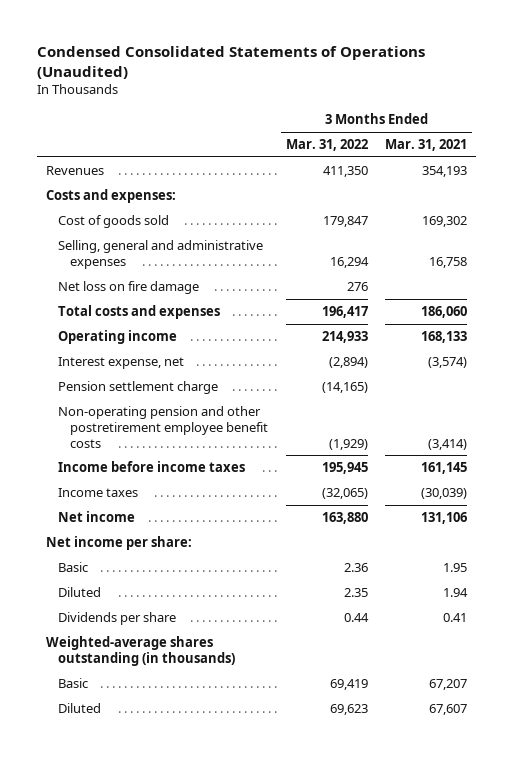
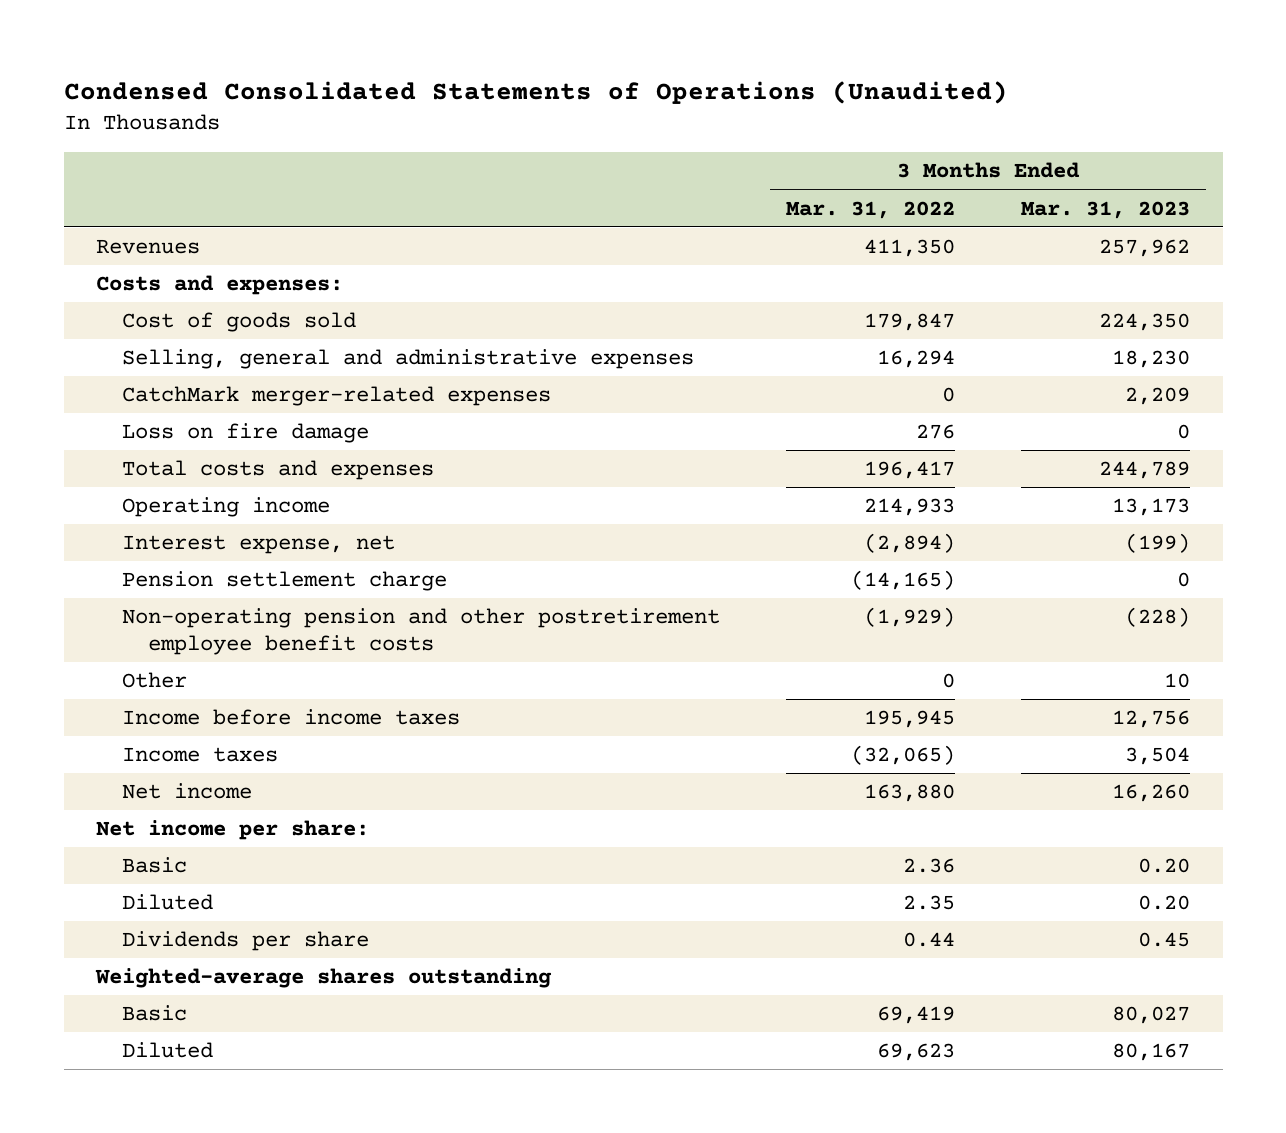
[385,139,468,152] Mar. 31, 2021 -> none
none -> [1020,200,1190,219] Mar. 31, 2023
none -> [122,386,552,407] CatchMark merger-related expenses
[57,281,199,295] Net loss on fire damage -> [122,423,370,444] Loss on fire damage
none -> [122,672,188,689] Other
[45,636,235,666] Weighted-average shares outstanding (in thousands) -> [95,968,553,989] Weighted-average shares outstanding

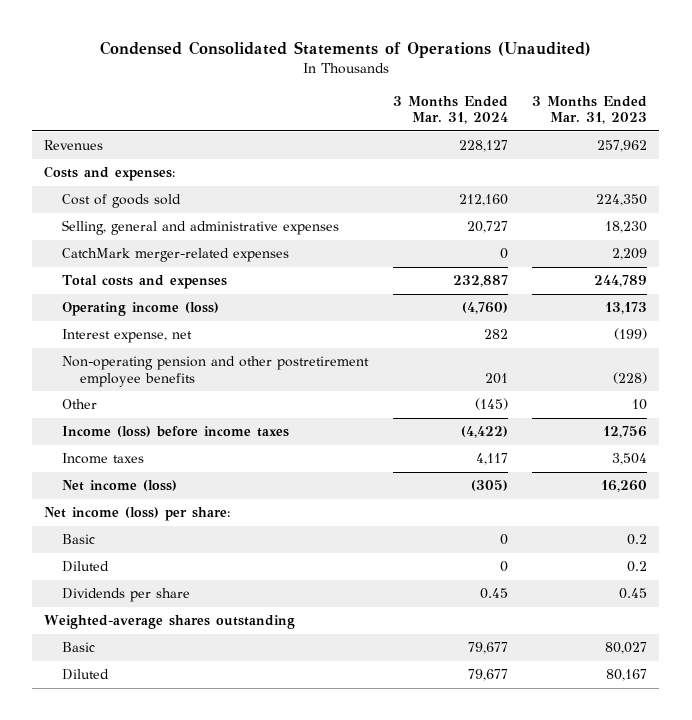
[785,200,955,219] Mar. 31, 2022 -> none
none -> [392,95,508,125] 3 Months Ended Mar. 31, 2024
[122,423,370,444] Loss on fire damage -> none
[122,497,331,518] Operating income -> [62,302,220,317] Operating income (loss)
[122,571,448,592] Pension settlement charge -> none
[122,608,721,655] Non-operating pension and other postretirement employee benefit costs -> [62,356,370,387] Non-operating pension and other postretirement employee benefits
[122,709,461,726] Income before income taxes -> [62,426,290,438] Income (loss) before income taxes
[122,783,253,800] Net income -> [62,480,178,492] Net income (loss)
[96,820,370,841] Net income per share: -> [44,507,231,522] Net income (loss) per share:
[1137,858,1190,874] 0.20 -> [627,534,648,546] 0.2
[1137,895,1190,911] 0.20 -> [627,561,648,573] 0.2

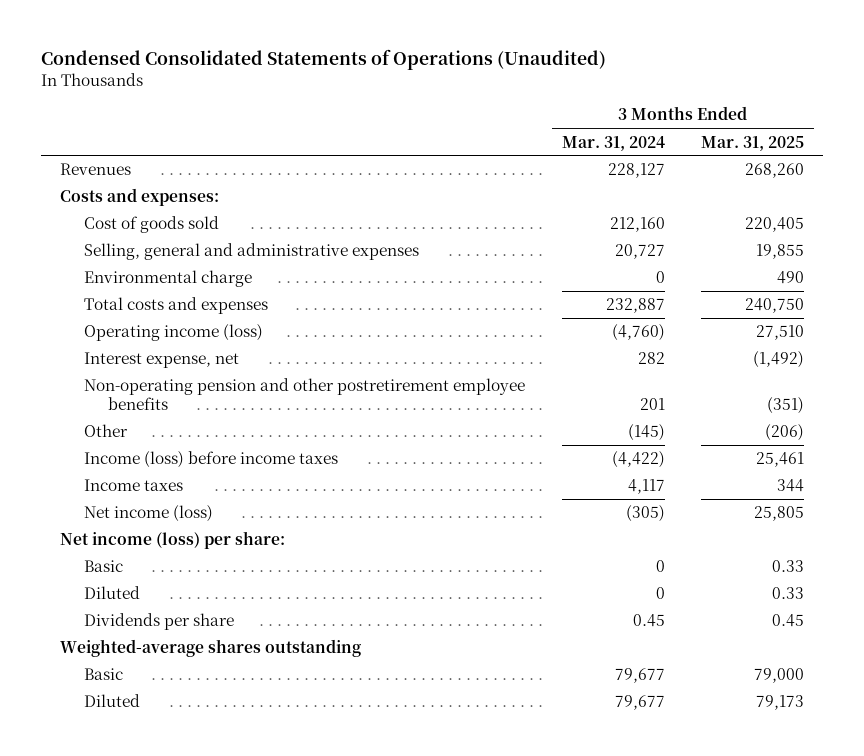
[532,95,648,125] 3 Months Ended Mar. 31, 2023 -> none
none -> [701,135,805,151] Mar. 31, 2025
[62,248,290,263] CatchMark merger-related expenses -> none
none -> [83,270,252,288] Environmental charge

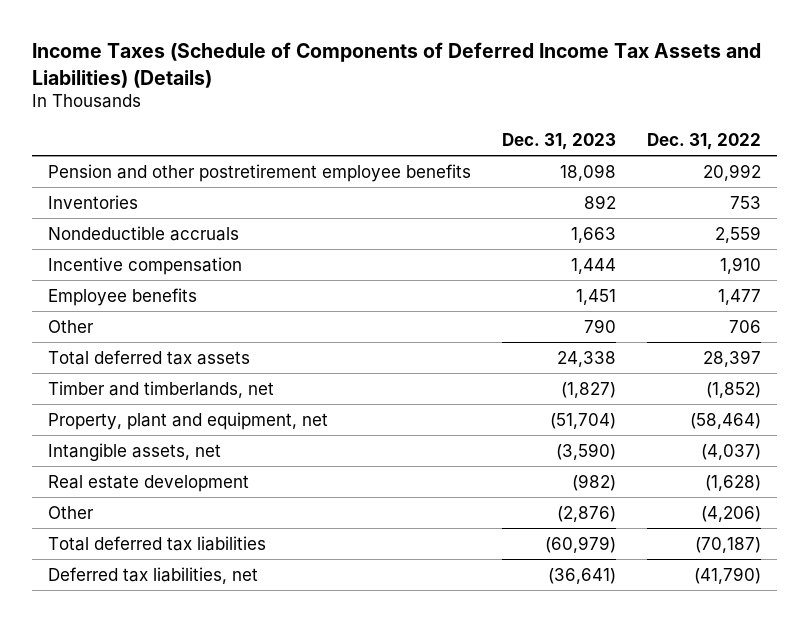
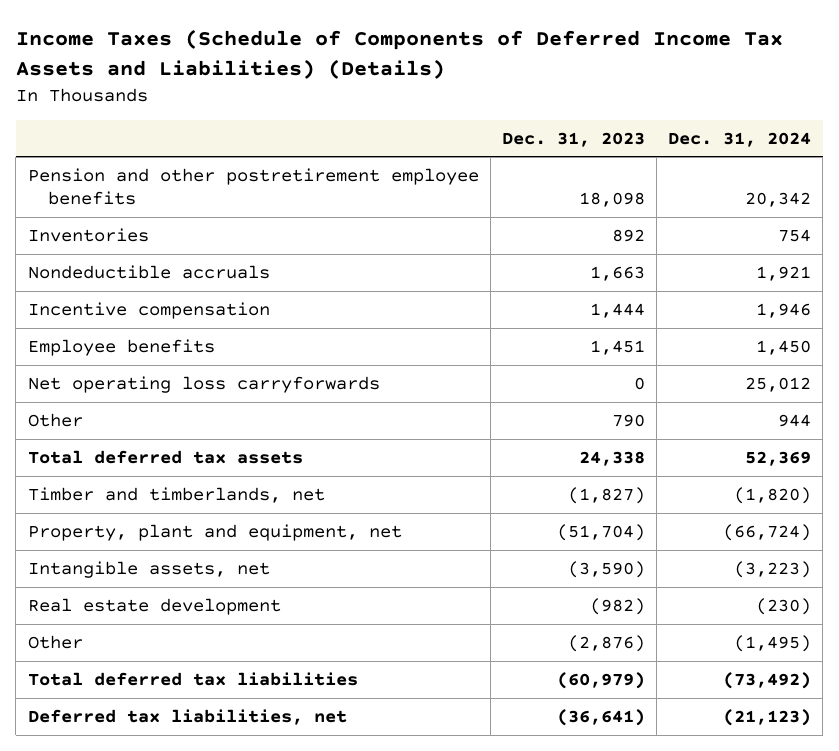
[647,132,762,150] Dec. 31, 2022 -> none
none -> [668,131,812,147] Dec. 31, 2024
none -> [27,375,380,393] Net operating loss carryforwards

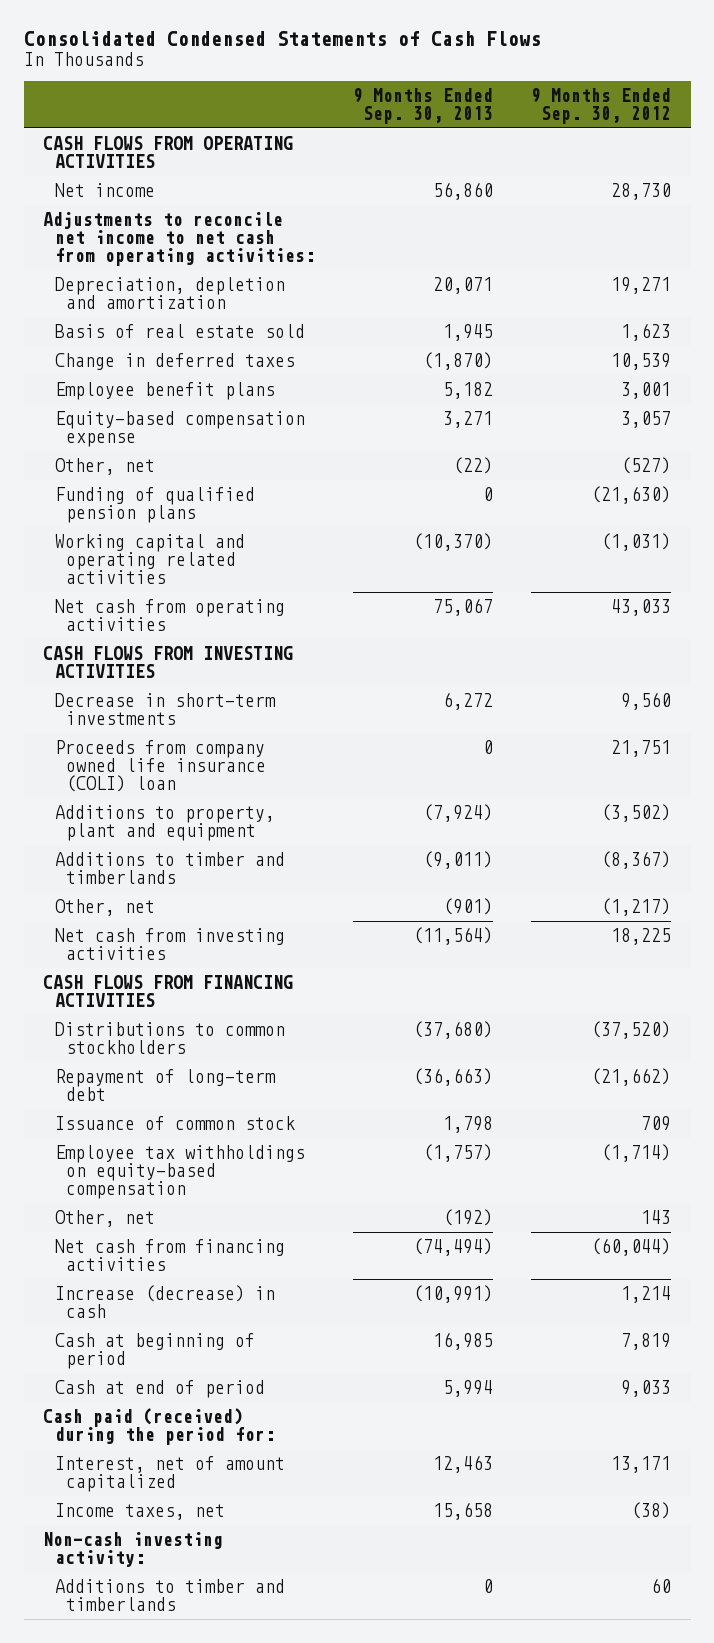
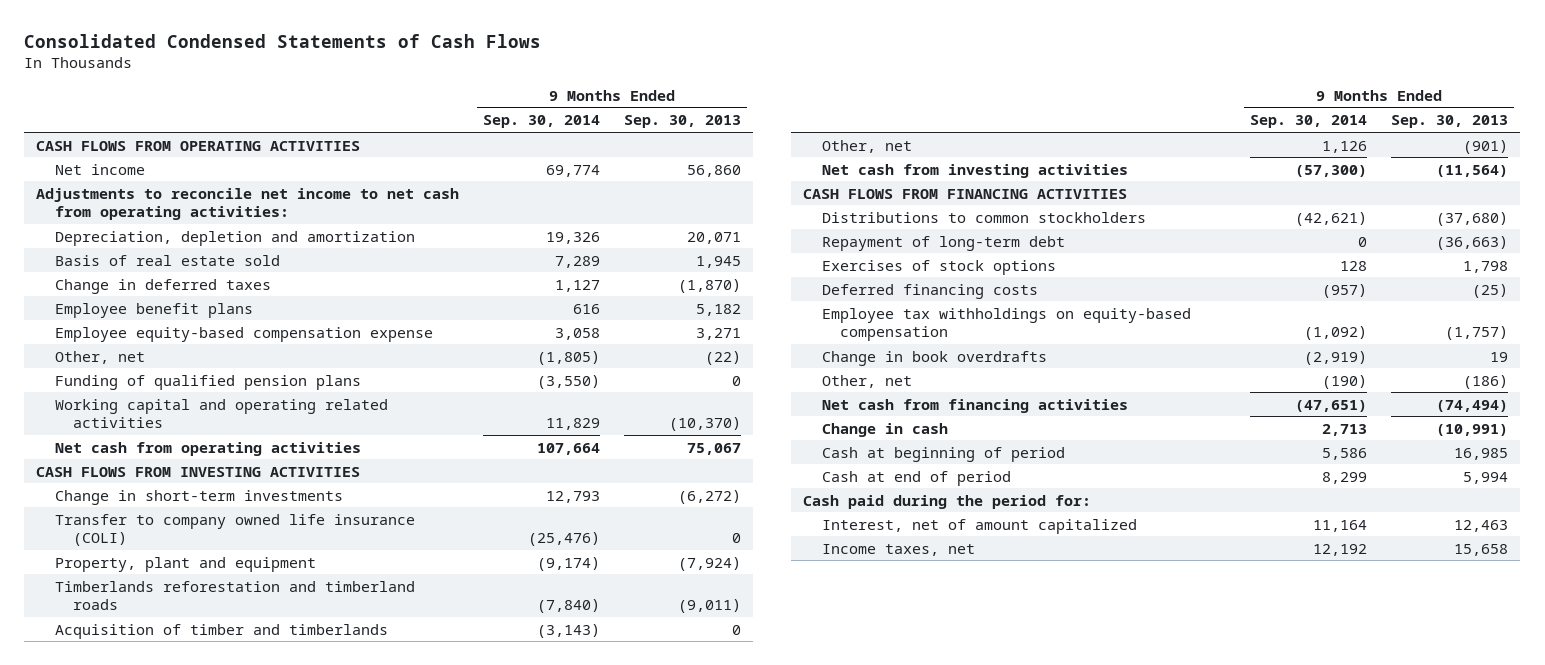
[531,87,672,124] 9 Months Ended Sep. 30, 2012 -> none
none -> [483,115,601,129] Sep. 30, 2014
[54,411,305,448] Equity-based compensation expense -> [54,326,433,342] Employee equity-based compensation expense
[54,693,276,726] Decrease in short-term investments -> [54,489,343,505] Change in short-term investments
[443,692,494,711] 6,272 -> [678,489,742,504] (6,272)
[54,740,267,793] Proceeds from company owned life insurance (COLI) loan -> [54,513,415,547] Transfer to company owned life insurance (COLI)
[54,805,275,842] Additions to property, plant and equipment -> [54,556,316,572] Property, plant and equipment
[54,852,285,885] Additions to timber and timberlands -> [54,580,415,611] Timberlands reforestation and timberland roads
none -> [54,623,388,639] Acquisition of timber and timberlands
[54,1116,295,1131] Issuance of common stock -> [821,259,1056,275] Exercises of stock options
none -> [821,283,1038,299] Deferred financing costs
none -> [821,350,1047,366] Change in book overdrafts
[443,1209,494,1227] (192) -> [1463,374,1509,389] (186)
[54,1285,275,1319] Increase (decrease) in cash -> [821,422,948,437] Change in cash
[43,1408,275,1446] Cash paid (received) during the period for: -> [803,494,1092,509] Cash paid during the period for:
[43,1532,224,1568] Non-cash investing activity: -> none
[54,1579,285,1612] Additions to timber and timberlands -> none

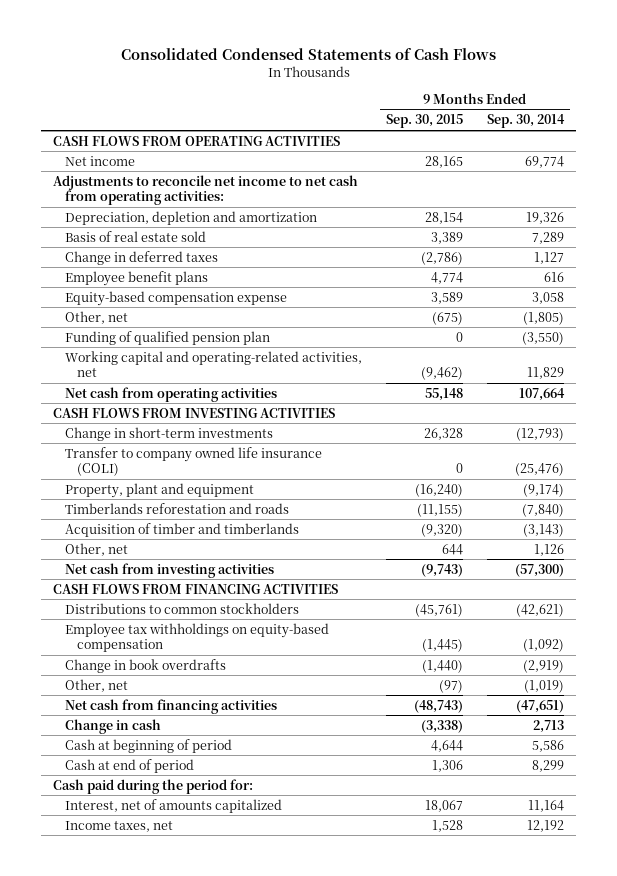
[624,115,742,129] Sep. 30, 2013 -> none
none -> [386,114,464,129] Sep. 30, 2015
[54,326,433,342] Employee equity-based compensation expense -> [65,290,288,306] Equity-based compensation expense
[54,374,361,390] Funding of qualified pension plans -> [65,330,271,345] Funding of qualified pension plan
[54,398,388,429] Working capital and operating related activities -> [65,350,363,378] Working capital and operating-related activities, net
[546,490,601,503] 12,793 -> [516,427,565,441] (12,793)
[54,580,415,611] Timberlands reforestation and timberland roads -> [65,502,290,514] Timberlands reforestation and roads
[821,235,1065,251] Repayment of long-term debt -> none
[821,259,1056,275] Exercises of stock options -> none
[821,283,1038,299] Deferred financing costs -> none
[1322,374,1368,389] (190) -> [524,679,565,693] (1,019)
[821,518,1137,534] Interest, net of amount capitalized -> [65,798,283,813] Interest, net of amounts capitalized

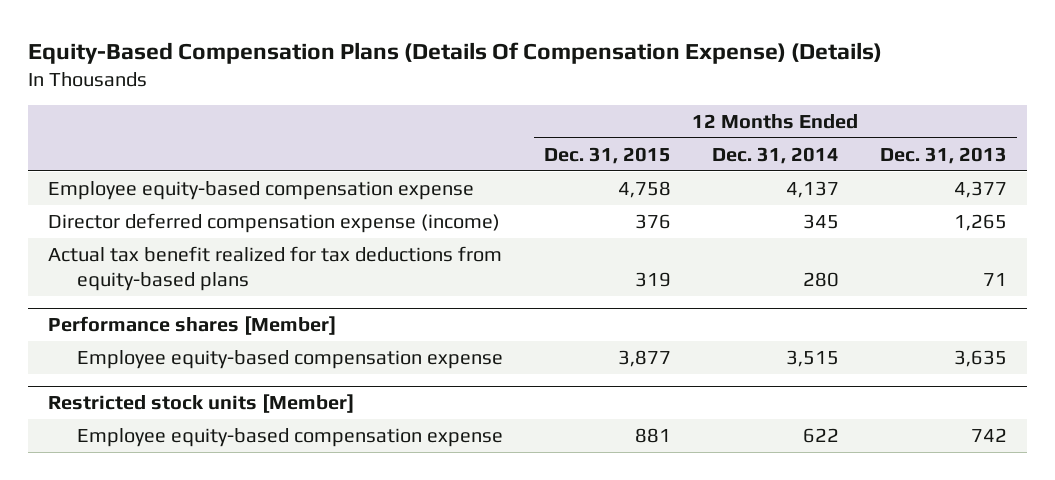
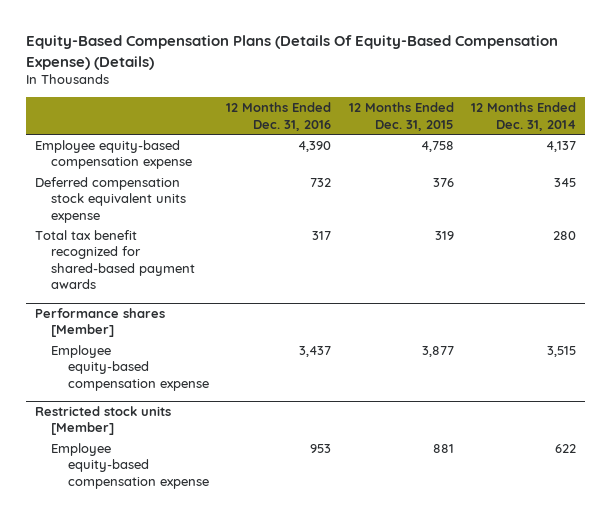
[28,41,883,64] Equity-Based Compensation Plans (Details Of Compensation Expense) (Details) -> [26,35,559,70] Equity-Based Compensation Plans (Details Of Equity-Based Compensation Expense) (Details)
[879,146,1007,164] Dec. 31, 2013 -> none
none -> [226,102,332,131] 12 Months Ended Dec. 31, 2016
[48,212,501,233] Director deferred compensation expense (income) -> [34,176,187,223] Deferred compensation stock equivalent units expense
[48,245,503,292] Actual tax benefit realized for tax deductions from equity-based plans -> [34,229,196,290] Total tax benefit recognized for shared-based payment awards

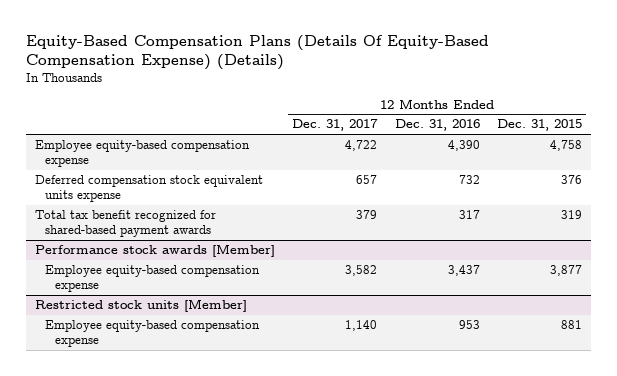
[470,102,576,131] 12 Months Ended Dec. 31, 2014 -> none
none -> [292,119,379,132] Dec. 31, 2017
[34,308,165,338] Performance shares [Member] -> [34,244,275,258] Performance stock awards [Member]

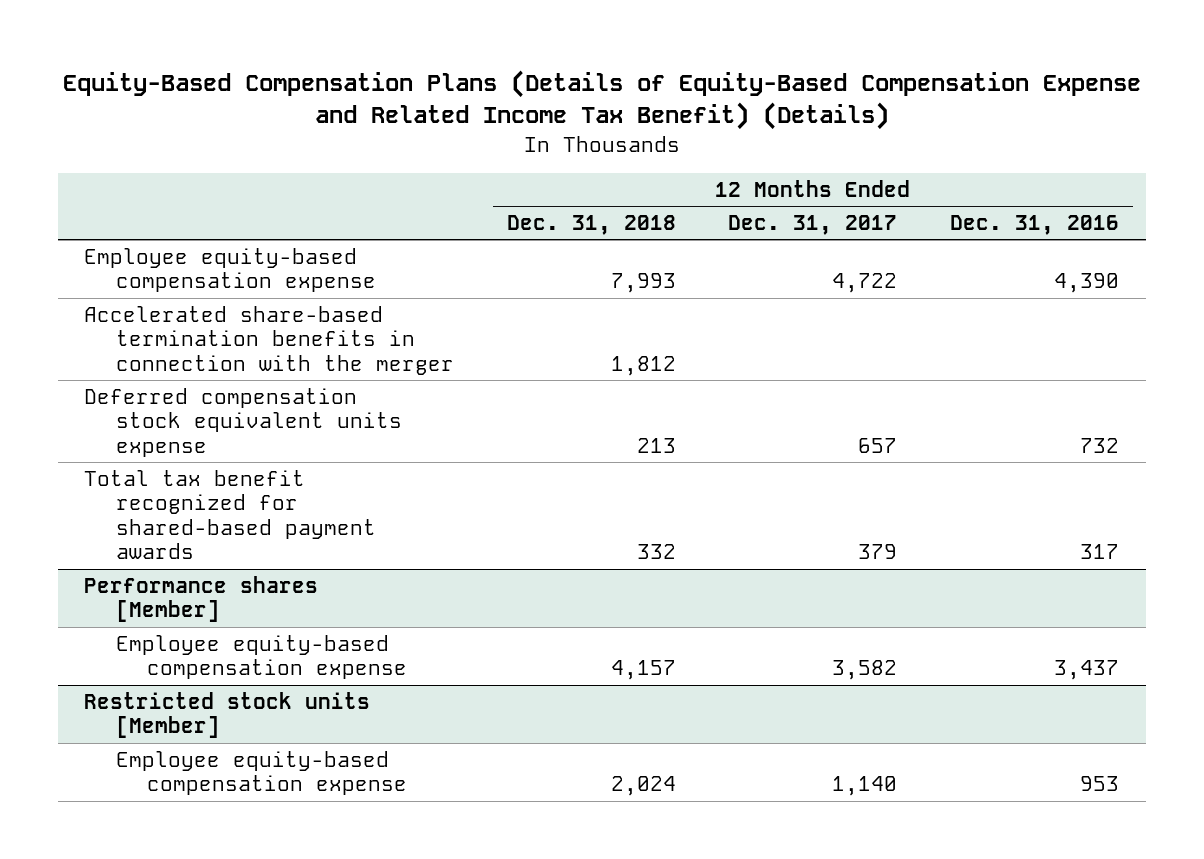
[26,34,490,71] Equity-Based Compensation Plans (Details Of Equity-Based Compensation Expense) (Details) -> [62,69,1141,131] Equity-Based Compensation Plans (Details of Equity-Based Compensation Expense and Related Income Tax Benefit) (Details)
[497,119,583,132] Dec. 31, 2015 -> none
none -> [506,215,676,236] Dec. 31, 2018
none -> [84,306,454,375] Accelerated share-based termination benefits in connection with the merger
[34,244,275,258] Performance stock awards [Member] -> [84,576,319,623] Performance shares [Member]

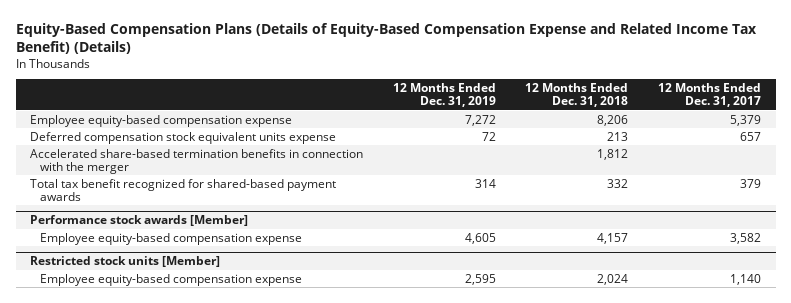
[950,215,1120,236] Dec. 31, 2016 -> none
none -> [392,82,496,108] 12 Months Ended Dec. 31, 2019
[610,273,676,294] 7,993 -> [597,114,629,126] 8,206
[832,273,898,294] 4,722 -> [729,114,761,126] 5,379
[84,306,454,375] Accelerated share-based termination benefits in connection with the merger -> [30,148,364,175] Accelerated share-based termination benefits in connection with the merger
[84,576,319,623] Performance shares [Member] -> [30,215,249,227] Performance stock awards [Member]

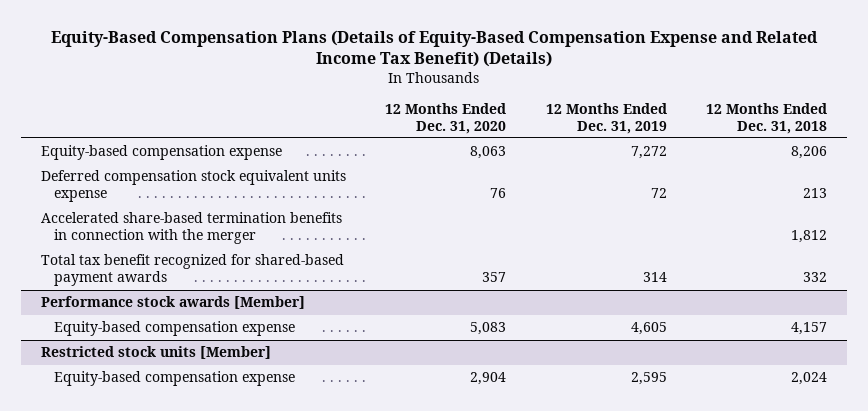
[657,82,761,108] 12 Months Ended Dec. 31, 2017 -> none
none -> [385,102,507,134] 12 Months Ended Dec. 31, 2020
[30,114,293,127] Employee equity-based compensation expense -> [40,145,282,161] Equity-based compensation expense
[40,232,303,245] Employee equity-based compensation expense -> [53,321,295,337] Equity-based compensation expense
[40,273,303,286] Employee equity-based compensation expense -> [53,371,295,387] Equity-based compensation expense

